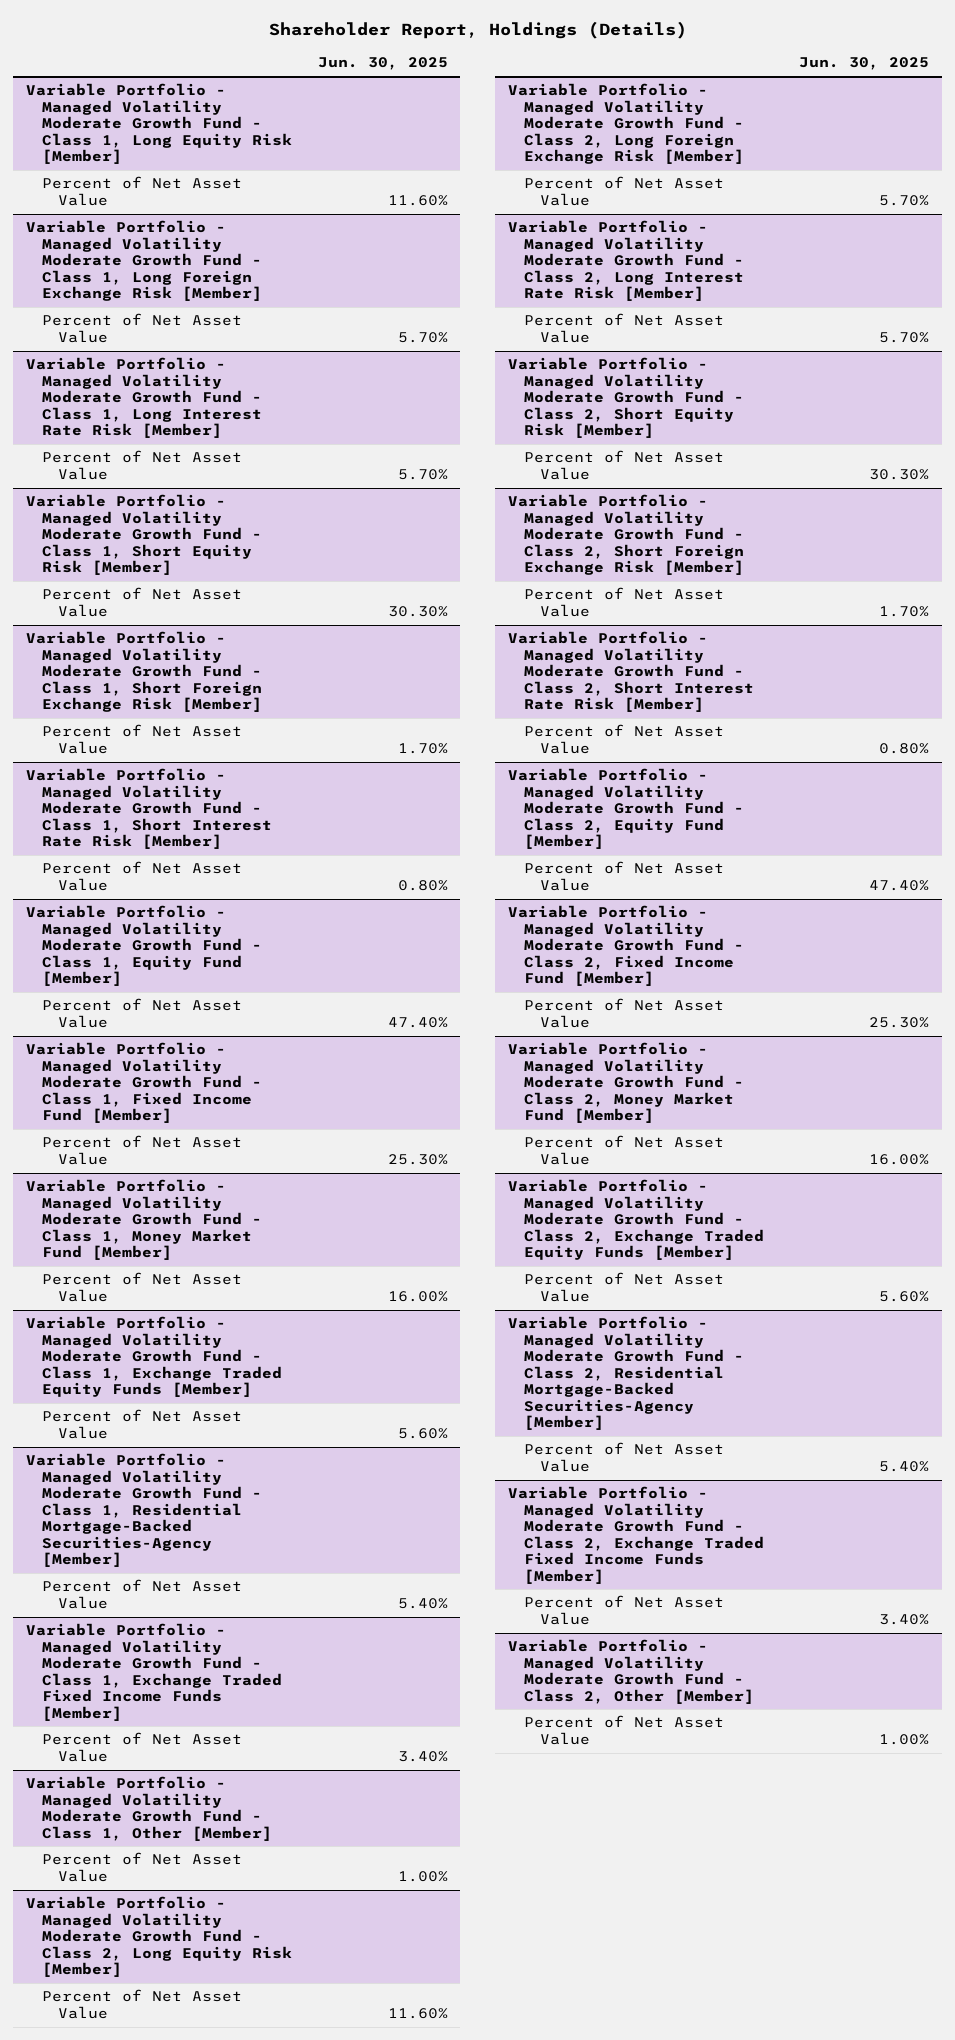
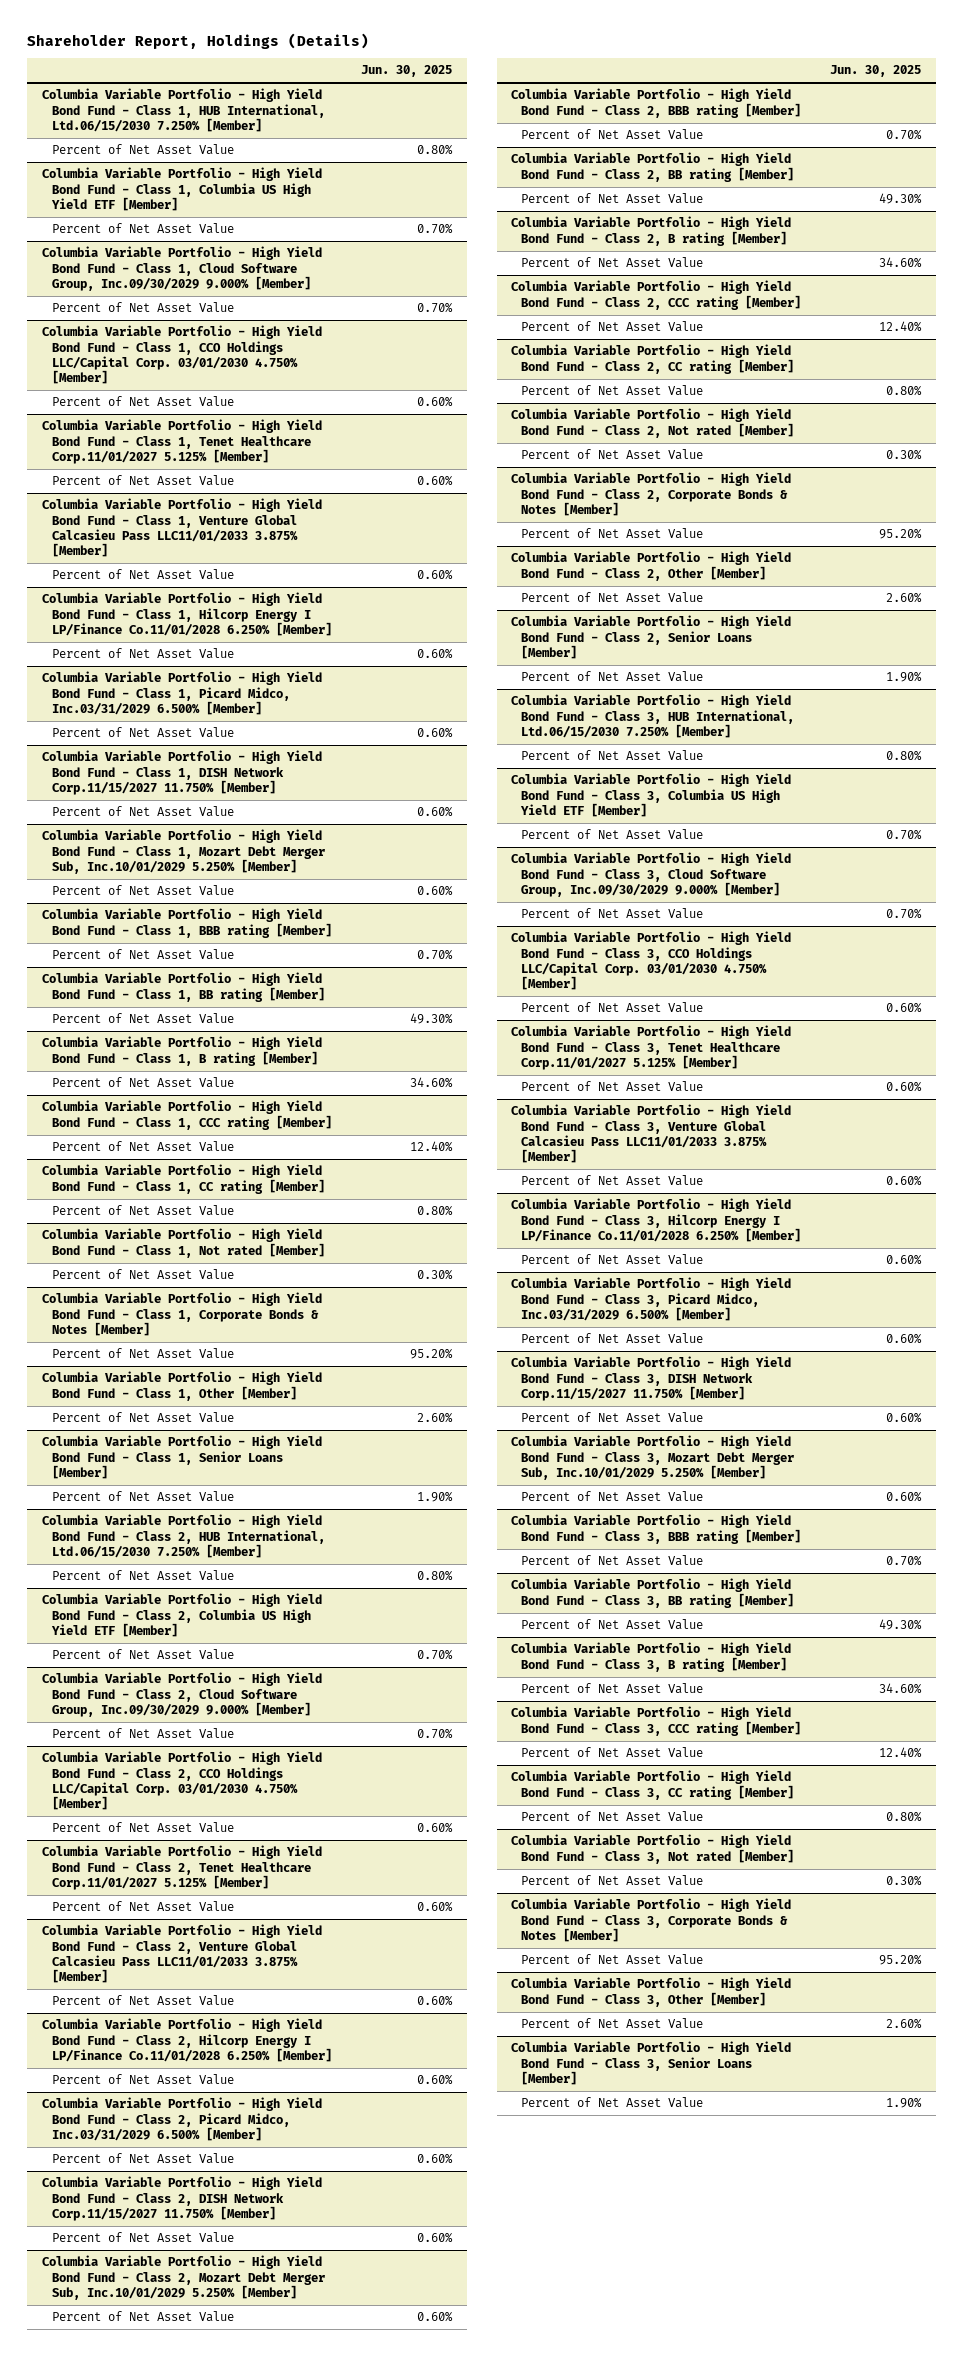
[26,83,293,165] Variable Portfolio - Managed Volatility Moderate Growth Fund - Class 1, Long Equity Risk [Member] -> none
[42,176,243,206] Percent of Net Asset Value -> none
[26,220,263,302] Variable Portfolio - Managed Volatility Moderate Growth Fund - Class 1, Long Foreign Exchange Risk [Member] -> none
[42,313,243,343] Percent of Net Asset Value -> none
[26,357,263,439] Variable Portfolio - Managed Volatility Moderate Growth Fund - Class 1, Long Interest Rate Risk [Member] -> none
[42,450,243,480] Percent of Net Asset Value -> none
[26,494,263,576] Variable Portfolio - Managed Volatility Moderate Growth Fund - Class 1, Short Equity Risk [Member] -> none
[42,587,243,617] Percent of Net Asset Value -> none
[26,631,263,713] Variable Portfolio - Managed Volatility Moderate Growth Fund - Class 1, Short Foreign Exchange Risk [Member] -> none
[42,724,243,754] Percent of Net Asset Value -> none
[26,768,273,850] Variable Portfolio - Managed Volatility Moderate Growth Fund - Class 1, Short Interest Rate Risk [Member] -> none
none -> [41,88,325,132] Columbia Variable Portfolio - High Yield Bond Fund - Class 1, HUB International, Ltd.06/15/2030 7.250% [Member]
[26,905,263,987] Variable Portfolio - Managed Volatility Moderate Growth Fund - Class 1, Equity Fund [Member] -> none
[26,1042,263,1124] Variable Portfolio - Managed Volatility Moderate Growth Fund - Class 1, Fixed Income Fund [Member] -> none
[26,1179,263,1261] Variable Portfolio - Managed Volatility Moderate Growth Fund - Class 1, Money Market Fund [Member] -> none
[26,1316,283,1398] Variable Portfolio - Managed Volatility Moderate Growth Fund - Class 1, Exchange Traded Equity Funds [Member] -> none
[26,1453,263,1568] Variable Portfolio - Managed Volatility Moderate Growth Fund - Class 1, Residential Mortgage-Backed Securities-Agency [Member] -> none
[26,1623,283,1721] Variable Portfolio - Managed Volatility Moderate Growth Fund - Class 1, Exchange Traded Fixed Income Funds [Member] -> none
[26,1776,273,1841] Variable Portfolio - Managed Volatility Moderate Growth Fund - Class 1, Other [Member] -> none
[26,1896,293,1978] Variable Portfolio - Managed Volatility Moderate Growth Fund - Class 2, Long Equity Risk [Member] -> none
[507,83,744,165] Variable Portfolio - Managed Volatility Moderate Growth Fund - Class 2, Long Foreign Exchange Risk [Member] -> none
[507,220,744,302] Variable Portfolio - Managed Volatility Moderate Growth Fund - Class 2, Long Interest Rate Risk [Member] -> none
[507,357,744,439] Variable Portfolio - Managed Volatility Moderate Growth Fund - Class 2, Short Equity Risk [Member] -> none
[507,494,744,576] Variable Portfolio - Managed Volatility Moderate Growth Fund - Class 2, Short Foreign Exchange Risk [Member] -> none
[507,631,754,713] Variable Portfolio - Managed Volatility Moderate Growth Fund - Class 2, Short Interest Rate Risk [Member] -> none
none -> [41,167,322,211] Columbia Variable Portfolio - High Yield Bond Fund - Class 1, Columbia US High Yield ETF [Member]
[387,1016,448,1028] 47.40% -> [416,223,453,235] 0.70%
none -> [41,246,322,291] Columbia Variable Portfolio - High Yield Bond Fund - Class 1, Cloud Software Group, Inc.09/30/2029 9.000% [Member]
[387,1153,448,1165] 25.30% -> [416,302,453,314] 0.70%
none -> [41,325,322,385] Columbia Variable Portfolio - High Yield Bond Fund - Class 1, CCO Holdings LLC/Capital Corp. 03/01/2030 4.750% [Member]
[387,1290,448,1302] 16.00% -> [416,396,453,408] 0.60%
none -> [41,419,322,464] Columbia Variable Portfolio - High Yield Bond Fund - Class 1, Tenet Healthcare Corp.11/01/2027 5.125% [Member]
[397,1427,448,1439] 5.60% -> [416,475,453,487] 0.60%
none -> [41,498,322,558] Columbia Variable Portfolio - High Yield Bond Fund - Class 1, Venture Global Calcasieu Pass LLC11/01/2033 3.875% [Member]
[397,1597,448,1609] 5.40% -> [416,569,453,581] 0.60%
none -> [41,592,332,636] Columbia Variable Portfolio - High Yield Bond Fund - Class 1, Hilcorp Energy I LP/Finance Co.11/01/2028 6.250% [Member]
[397,1750,448,1762] 3.40% -> [416,648,453,660] 0.60%
none -> [41,671,322,715] Columbia Variable Portfolio - High Yield Bond Fund - Class 1, Picard Midco, Inc.03/31/2029 6.500% [Member]
[397,1870,448,1882] 1.00% -> [416,727,453,739] 0.60%
none -> [41,750,322,795] Columbia Variable Portfolio - High Yield Bond Fund - Class 1, DISH Network Corp.11/15/2027 11.750% [Member]
[387,2007,448,2019] 11.60% -> [416,806,453,818] 0.60%
none -> [41,829,325,874] Columbia Variable Portfolio - High Yield Bond Fund - Class 1, Mozart Debt Merger Sub, Inc.10/01/2029 5.250% [Member]
[879,194,930,206] 5.70% -> [416,885,453,897] 0.60%
none -> [41,908,332,938] Columbia Variable Portfolio - High Yield Bond Fund - Class 1, BBB rating [Member]
[879,331,930,343] 5.70% -> [416,949,453,961] 0.70%
none -> [41,972,325,1002] Columbia Variable Portfolio - High Yield Bond Fund - Class 1, BB rating [Member]
[869,468,930,480] 30.30% -> [409,1013,453,1025] 49.30%
none -> [41,1036,322,1066] Columbia Variable Portfolio - High Yield Bond Fund - Class 1, B rating [Member]
[879,605,930,617] 1.70% -> [409,1077,453,1089] 34.60%
none -> [41,1100,332,1130] Columbia Variable Portfolio - High Yield Bond Fund - Class 1, CCC rating [Member]
none -> [51,1141,234,1153] Percent of Net Asset Value
none -> [41,1164,325,1194] Columbia Variable Portfolio - High Yield Bond Fund - Class 1, CC rating [Member]
[507,768,744,850] Variable Portfolio - Managed Volatility Moderate Growth Fund - Class 2, Equity Fund [Member] -> none
[507,905,744,987] Variable Portfolio - Managed Volatility Moderate Growth Fund - Class 2, Fixed Income Fund [Member] -> none
[507,1042,744,1124] Variable Portfolio - Managed Volatility Moderate Growth Fund - Class 2, Money Market Fund [Member] -> none
[507,1179,764,1261] Variable Portfolio - Managed Volatility Moderate Growth Fund - Class 2, Exchange Traded Equity Funds [Member] -> none
[507,1316,744,1431] Variable Portfolio - Managed Volatility Moderate Growth Fund - Class 2, Residential Mortgage-Backed Securities-Agency [Member] -> none
[507,1486,764,1584] Variable Portfolio - Managed Volatility Moderate Growth Fund - Class 2, Exchange Traded Fixed Income Funds [Member] -> none
[507,1639,754,1704] Variable Portfolio - Managed Volatility Moderate Growth Fund - Class 2, Other [Member] -> none
none -> [41,1228,325,1258] Columbia Variable Portfolio - High Yield Bond Fund - Class 1, Not rated [Member]
[869,879,930,891] 47.40% -> [416,1269,453,1281] 0.30%
none -> [41,1292,322,1336] Columbia Variable Portfolio - High Yield Bond Fund - Class 1, Corporate Bonds & Notes [Member]
[869,1016,930,1028] 25.30% -> [409,1348,453,1360] 95.20%
none -> [41,1371,322,1401] Columbia Variable Portfolio - High Yield Bond Fund - Class 1, Other [Member]
[869,1153,930,1165] 16.00% -> [416,1412,453,1424] 2.60%
none -> [41,1435,322,1479] Columbia Variable Portfolio - High Yield Bond Fund - Class 1, Senior Loans [Member]
[879,1290,930,1302] 5.60% -> [416,1491,453,1503] 1.90%
none -> [41,1514,325,1558] Columbia Variable Portfolio - High Yield Bond Fund - Class 2, HUB International, Ltd.06/15/2030 7.250% [Member]
[879,1460,930,1472] 5.40% -> [416,1570,453,1582] 0.80%
none -> [41,1593,322,1637] Columbia Variable Portfolio - High Yield Bond Fund - Class 2, Columbia US High Yield ETF [Member]
[879,1613,930,1625] 3.40% -> [416,1649,453,1661] 0.70%
none -> [41,1672,322,1717] Columbia Variable Portfolio - High Yield Bond Fund - Class 2, Cloud Software Group, Inc.09/30/2029 9.000% [Member]
[879,1733,930,1745] 1.00% -> [416,1728,453,1740] 0.70%
none -> [41,1751,322,1811] Columbia Variable Portfolio - High Yield Bond Fund - Class 2, CCO Holdings LLC/Capital Corp. 03/01/2030 4.750% [Member]
none -> [51,1822,234,1834] Percent of Net Asset Value
none -> [41,1845,322,1890] Columbia Variable Portfolio - High Yield Bond Fund - Class 2, Tenet Healthcare Corp.11/01/2027 5.125% [Member]
none -> [51,1901,234,1913] Percent of Net Asset Value
none -> [41,1924,322,1984] Columbia Variable Portfolio - High Yield Bond Fund - Class 2, Venture Global Calcasieu Pass LLC11/01/2033 3.875% [Member]
none -> [51,1995,234,2007] Percent of Net Asset Value
none -> [41,2018,332,2062] Columbia Variable Portfolio - High Yield Bond Fund - Class 2, Hilcorp Energy I LP/Finance Co.11/01/2028 6.250% [Member]
none -> [51,2074,234,2086] Percent of Net Asset Value
none -> [41,2097,322,2141] Columbia Variable Portfolio - High Yield Bond Fund - Class 2, Picard Midco, Inc.03/31/2029 6.500% [Member]
none -> [51,2153,234,2165] Percent of Net Asset Value
none -> [41,2176,322,2221] Columbia Variable Portfolio - High Yield Bond Fund - Class 2, DISH Network Corp.11/15/2027 11.750% [Member]
none -> [51,2232,234,2244] Percent of Net Asset Value
none -> [41,2255,325,2300] Columbia Variable Portfolio - High Yield Bond Fund - Class 2, Mozart Debt Merger Sub, Inc.10/01/2029 5.250% [Member]
none -> [51,2311,234,2323] Percent of Net Asset Value
none -> [511,88,802,118] Columbia Variable Portfolio - High Yield Bond Fund - Class 2, BBB rating [Member]
none -> [521,129,704,141] Percent of Net Asset Value
none -> [511,152,795,182] Columbia Variable Portfolio - High Yield Bond Fund - Class 2, BB rating [Member]
none -> [521,193,704,205] Percent of Net Asset Value
none -> [511,216,792,246] Columbia Variable Portfolio - High Yield Bond Fund - Class 2, B rating [Member]
none -> [521,257,704,269] Percent of Net Asset Value
none -> [511,280,802,310] Columbia Variable Portfolio - High Yield Bond Fund - Class 2, CCC rating [Member]
none -> [521,321,704,333] Percent of Net Asset Value
none -> [511,344,795,374] Columbia Variable Portfolio - High Yield Bond Fund - Class 2, CC rating [Member]
none -> [521,385,704,397] Percent of Net Asset Value
none -> [511,408,795,438] Columbia Variable Portfolio - High Yield Bond Fund - Class 2, Not rated [Member]
none -> [521,449,704,461] Percent of Net Asset Value
none -> [511,472,792,516] Columbia Variable Portfolio - High Yield Bond Fund - Class 2, Corporate Bonds & Notes [Member]
none -> [521,528,704,540] Percent of Net Asset Value
none -> [511,551,792,581] Columbia Variable Portfolio - High Yield Bond Fund - Class 2, Other [Member]
none -> [521,592,704,604] Percent of Net Asset Value
none -> [511,615,792,659] Columbia Variable Portfolio - High Yield Bond Fund - Class 2, Senior Loans [Member]
none -> [521,671,704,683] Percent of Net Asset Value
none -> [511,694,795,738] Columbia Variable Portfolio - High Yield Bond Fund - Class 3, HUB International, Ltd.06/15/2030 7.250% [Member]
none -> [521,750,704,762] Percent of Net Asset Value
none -> [511,773,792,817] Columbia Variable Portfolio - High Yield Bond Fund - Class 3, Columbia US High Yield ETF [Member]
none -> [521,829,704,841] Percent of Net Asset Value
none -> [511,852,792,897] Columbia Variable Portfolio - High Yield Bond Fund - Class 3, Cloud Software Group, Inc.09/30/2029 9.000% [Member]
none -> [521,908,704,920] Percent of Net Asset Value
none -> [511,931,792,991] Columbia Variable Portfolio - High Yield Bond Fund - Class 3, CCO Holdings LLC/Capital Corp. 03/01/2030 4.750% [Member]
none -> [521,1002,704,1014] Percent of Net Asset Value
none -> [511,1025,792,1070] Columbia Variable Portfolio - High Yield Bond Fund - Class 3, Tenet Healthcare Corp.11/01/2027 5.125% [Member]
none -> [521,1081,704,1093] Percent of Net Asset Value
none -> [511,1104,792,1164] Columbia Variable Portfolio - High Yield Bond Fund - Class 3, Venture Global Calcasieu Pass LLC11/01/2033 3.875% [Member]
none -> [521,1175,704,1187] Percent of Net Asset Value
none -> [511,1198,802,1242] Columbia Variable Portfolio - High Yield Bond Fund - Class 3, Hilcorp Energy I LP/Finance Co.11/01/2028 6.250% [Member]
none -> [521,1254,704,1266] Percent of Net Asset Value
none -> [511,1277,792,1321] Columbia Variable Portfolio - High Yield Bond Fund - Class 3, Picard Midco, Inc.03/31/2029 6.500% [Member]
none -> [521,1333,704,1345] Percent of Net Asset Value
none -> [511,1356,792,1401] Columbia Variable Portfolio - High Yield Bond Fund - Class 3, DISH Network Corp.11/15/2027 11.750% [Member]
none -> [521,1412,704,1424] Percent of Net Asset Value
none -> [511,1435,795,1480] Columbia Variable Portfolio - High Yield Bond Fund - Class 3, Mozart Debt Merger Sub, Inc.10/01/2029 5.250% [Member]
none -> [521,1491,704,1503] Percent of Net Asset Value
none -> [511,1514,802,1544] Columbia Variable Portfolio - High Yield Bond Fund - Class 3, BBB rating [Member]
none -> [521,1555,704,1567] Percent of Net Asset Value
none -> [511,1578,795,1608] Columbia Variable Portfolio - High Yield Bond Fund - Class 3, BB rating [Member]
none -> [521,1619,704,1631] Percent of Net Asset Value
none -> [511,1642,792,1672] Columbia Variable Portfolio - High Yield Bond Fund - Class 3, B rating [Member]
none -> [521,1683,704,1695] Percent of Net Asset Value
none -> [511,1706,802,1736] Columbia Variable Portfolio - High Yield Bond Fund - Class 3, CCC rating [Member]
none -> [521,1747,704,1759] Percent of Net Asset Value
none -> [511,1770,795,1800] Columbia Variable Portfolio - High Yield Bond Fund - Class 3, CC rating [Member]
none -> [521,1811,704,1823] Percent of Net Asset Value
none -> [511,1834,795,1864] Columbia Variable Portfolio - High Yield Bond Fund - Class 3, Not rated [Member]
none -> [521,1875,704,1887] Percent of Net Asset Value
none -> [511,1898,792,1942] Columbia Variable Portfolio - High Yield Bond Fund - Class 3, Corporate Bonds & Notes [Member]
none -> [521,1954,704,1966] Percent of Net Asset Value
none -> [511,1977,792,2007] Columbia Variable Portfolio - High Yield Bond Fund - Class 3, Other [Member]
none -> [521,2018,704,2030] Percent of Net Asset Value
none -> [511,2041,792,2085] Columbia Variable Portfolio - High Yield Bond Fund - Class 3, Senior Loans [Member]
none -> [521,2097,704,2109] Percent of Net Asset Value

